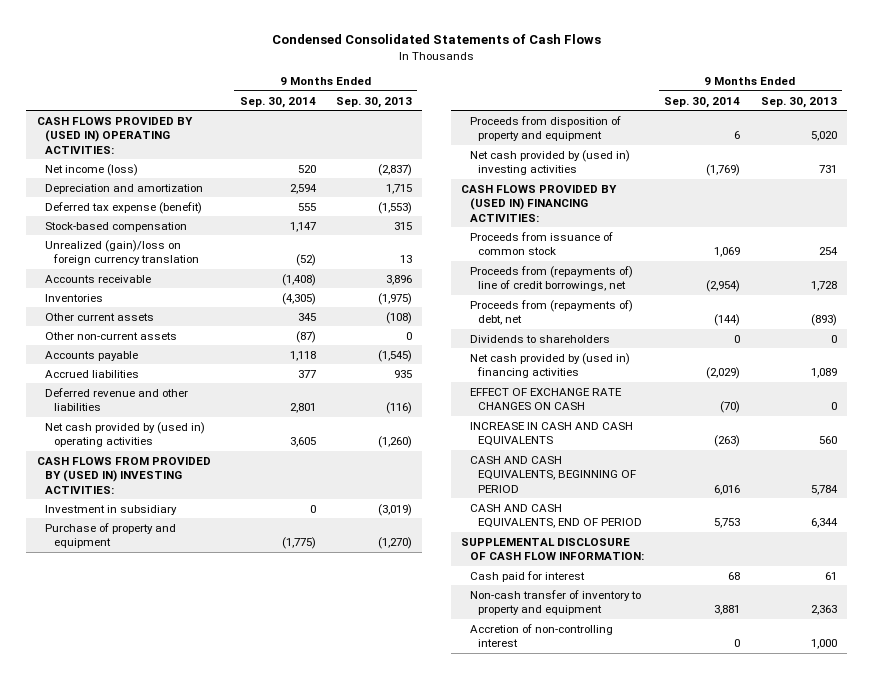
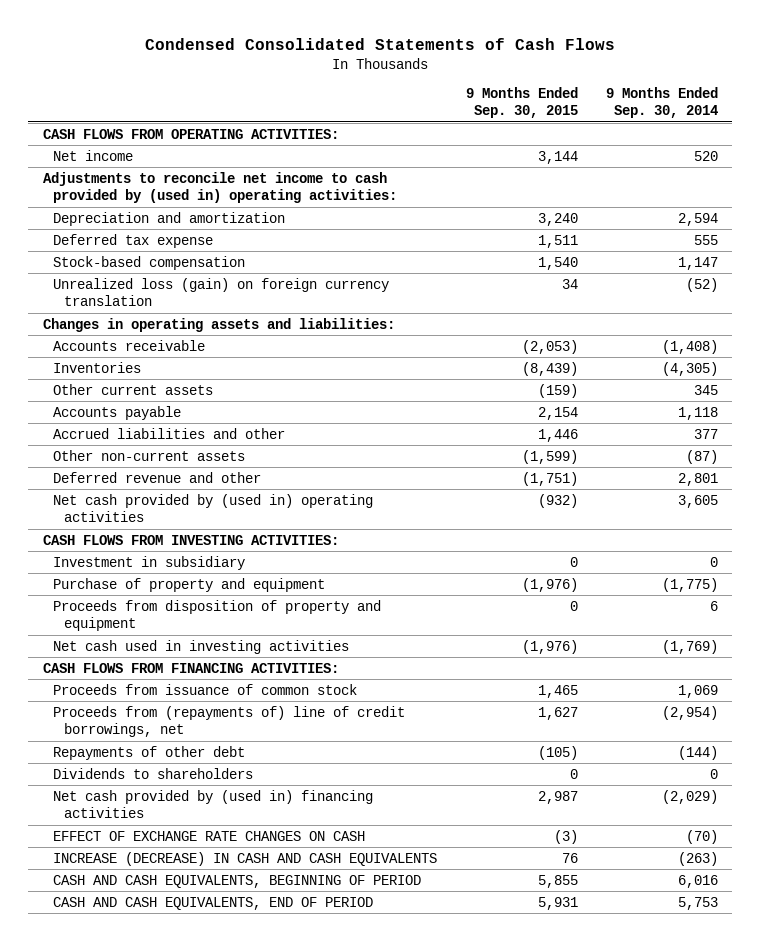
[336,96,413,108] Sep. 30, 2013 -> none
none -> [465,87,578,119] 9 Months Ended Sep. 30, 2015
[36,116,193,154] CASH FLOWS PROVIDED BY (USED IN) OPERATING ACTIVITIES: -> [42,128,339,139] CASH FLOWS FROM OPERATING ACTIVITIES:
[45,163,139,176] Net income (loss) -> [53,149,134,161] Net income
none -> [42,171,398,203] Adjustments to reconcile net income to cash provided by (used in) operating activities:
[45,201,203,214] Deferred tax expense (benefit) -> [53,233,214,248] Deferred tax expense
[45,239,199,266] Unrealized (gain)/loss on foreign currency translation -> [53,277,390,306] Unrealized loss (gain) on foreign currency translation
none -> [42,317,395,332] Changes in operating assets and liabilities:
[45,369,140,378] Accrued liabilities -> [53,427,286,439] Accrued liabilities and other
[45,331,178,340] Other non-current assets -> [53,449,246,461] Other non-current assets
[45,387,189,412] Deferred revenue and other liabilities -> [53,471,262,483] Deferred revenue and other
[36,456,211,494] CASH FLOWS FROM PROVIDED BY (USED IN) INVESTING ACTIVITIES: -> [42,534,339,545] CASH FLOWS FROM INVESTING ACTIVITIES:
[469,149,630,176] Net cash provided by (used in) investing activities -> [53,639,350,654] Net cash used in investing activities
[461,184,618,222] CASH FLOWS PROVIDED BY (USED IN) FINANCING ACTIVITIES: -> [42,662,339,673] CASH FLOWS FROM FINANCING ACTIVITIES:
[469,299,633,326] Proceeds from (repayments of) debt, net -> [53,745,246,760] Repayments of other debt
[469,421,633,447] INCREASE IN CASH AND CASH EQUIVALENTS -> [53,851,438,866] INCREASE (DECREASE) IN CASH AND CASH EQUIVALENTS
[461,537,644,561] SUPPLEMENTAL DISCLOSURE OF CASH FLOW INFORMATION: -> none
[469,570,585,582] Cash paid for interest -> none
[469,589,641,616] Non-cash transfer of inventory to property and equipment -> none
[469,623,613,648] Accretion of non-controlling interest -> none

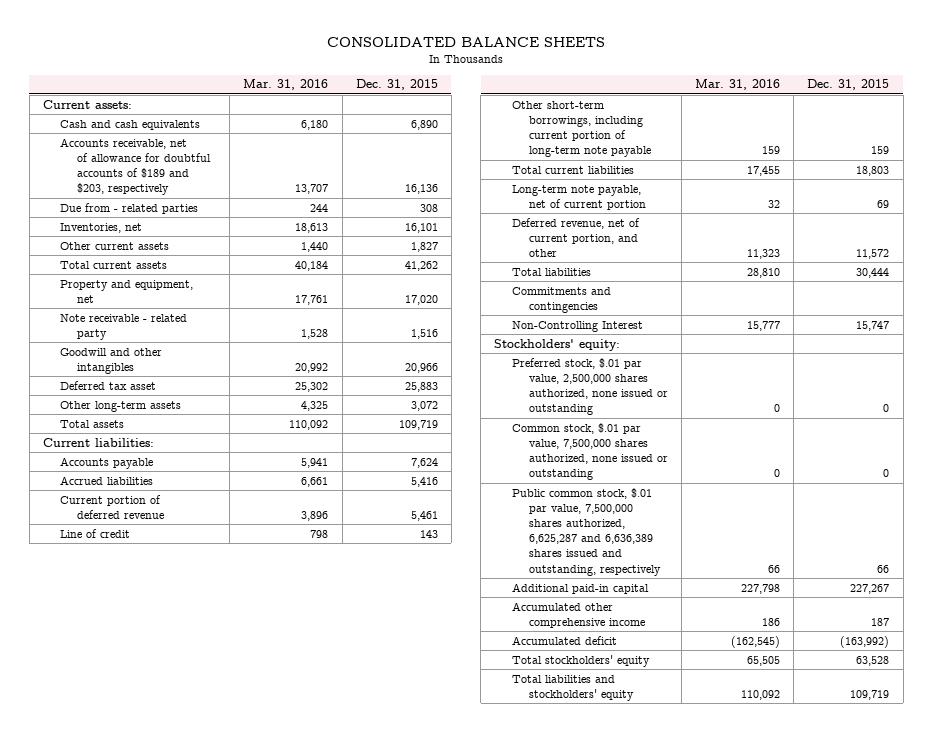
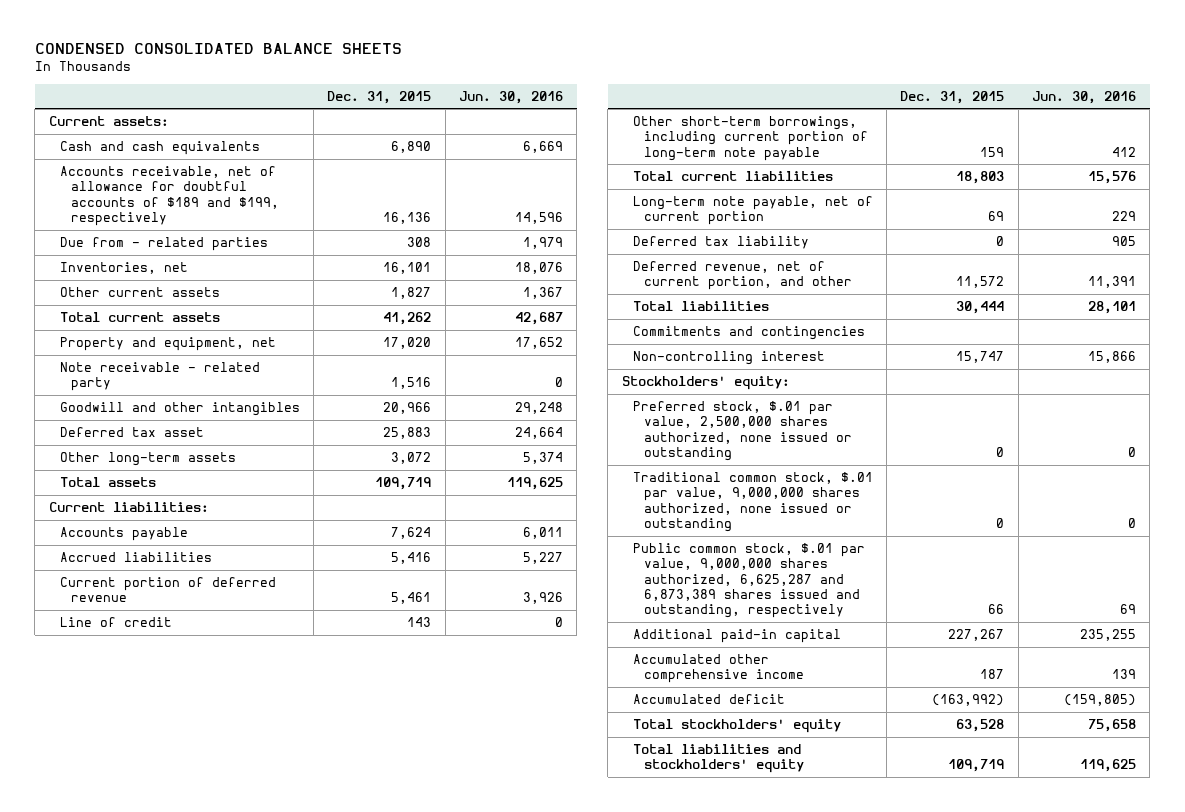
[327,37,606,48] CONSOLIDATED BALANCE SHEETS -> [34,43,402,55] CONDENSED CONSOLIDATED BALANCE SHEETS
[243,79,329,91] Mar. 31, 2016 -> none
none -> [458,90,563,104] Jun. 30, 2016
[59,137,212,196] Accounts receivable, net of allowance for doubtful accounts of $189 and $203, respectively -> [59,166,279,226] Accounts receivable, net of allowance for doubtful accounts of $189 and $199, respectively
none -> [632,236,809,250] Deferred tax liability
[511,320,643,332] Non-Controlling Interest -> [632,351,825,366] Non-controlling interest
[511,422,668,481] Common stock, $.01 par value, 7,500,000 shares authorized, none issued or outstanding -> [632,472,873,532] Traditional common stock, $.01 par value, 9,000,000 shares authorized, none issued or outstanding
[511,487,661,576] Public common stock, $.01 par value, 7,500,000 shares authorized, 6,625,287 and 6,636,389 shares issued and outstanding, respectively -> [632,543,865,619] Public common stock, $.01 par value, 9,000,000 shares authorized, 6,625,287 and 6,873,389 shares issued and outstanding, respectively

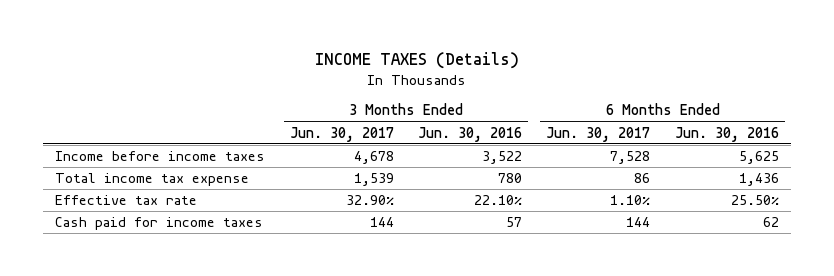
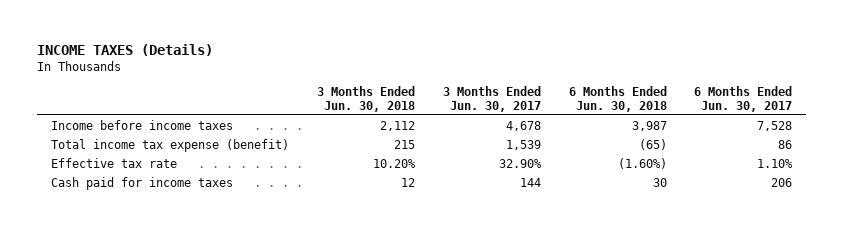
[418,126,523,142] Jun. 30, 2016 -> none
[674,126,779,142] Jun. 30, 2016 -> none
none -> [316,86,415,112] 3 Months Ended Jun. 30, 2018
none -> [568,86,667,112] 6 Months Ended Jun. 30, 2018
[55,173,250,187] Total income tax expense -> [51,138,290,152] Total income tax expense (benefit)
[626,217,651,228] 144 -> [771,177,793,187] 206

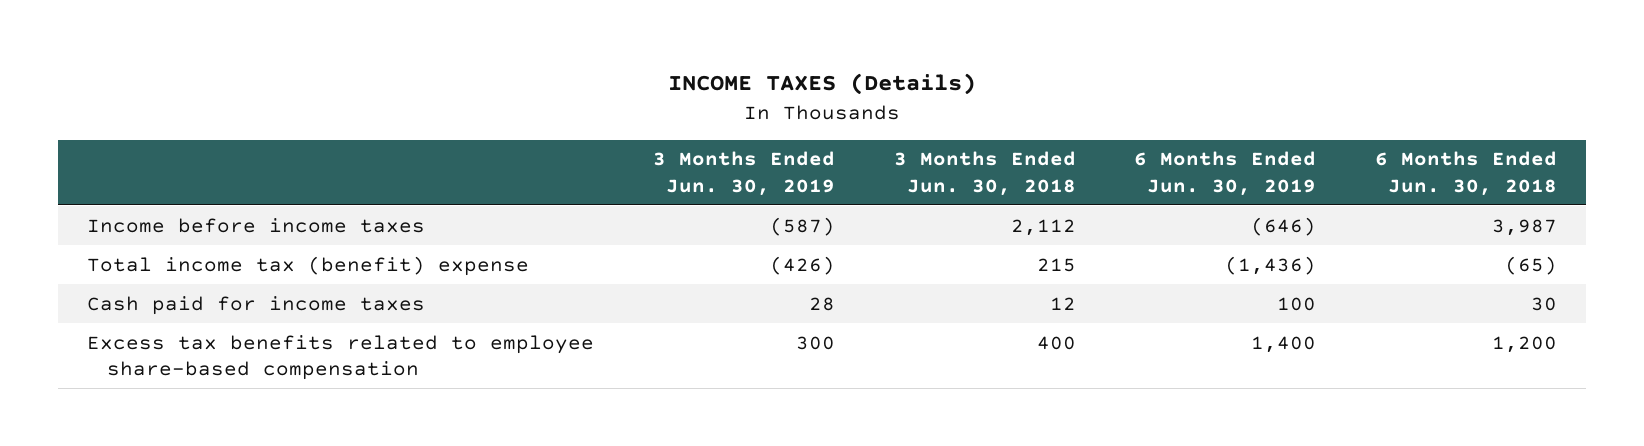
[442,86,541,112] 3 Months Ended Jun. 30, 2017 -> none
[694,86,793,112] 6 Months Ended Jun. 30, 2017 -> none
none -> [653,151,836,196] 3 Months Ended Jun. 30, 2019
none -> [1134,151,1317,196] 6 Months Ended Jun. 30, 2019
[51,157,178,168] Effective tax rate -> none
[51,138,290,152] Total income tax expense (benefit) -> [87,255,530,276] Total income tax (benefit) expense
none -> [87,334,595,381] Excess tax benefits related to employee share-based compensation

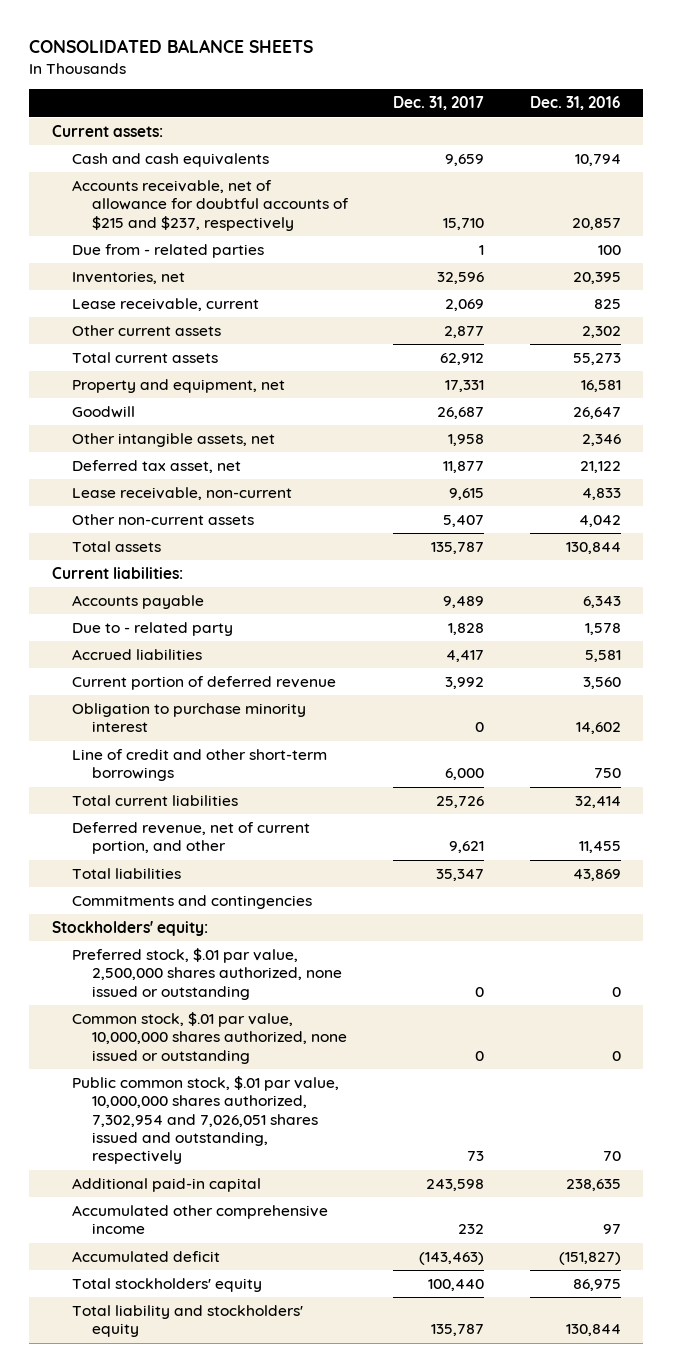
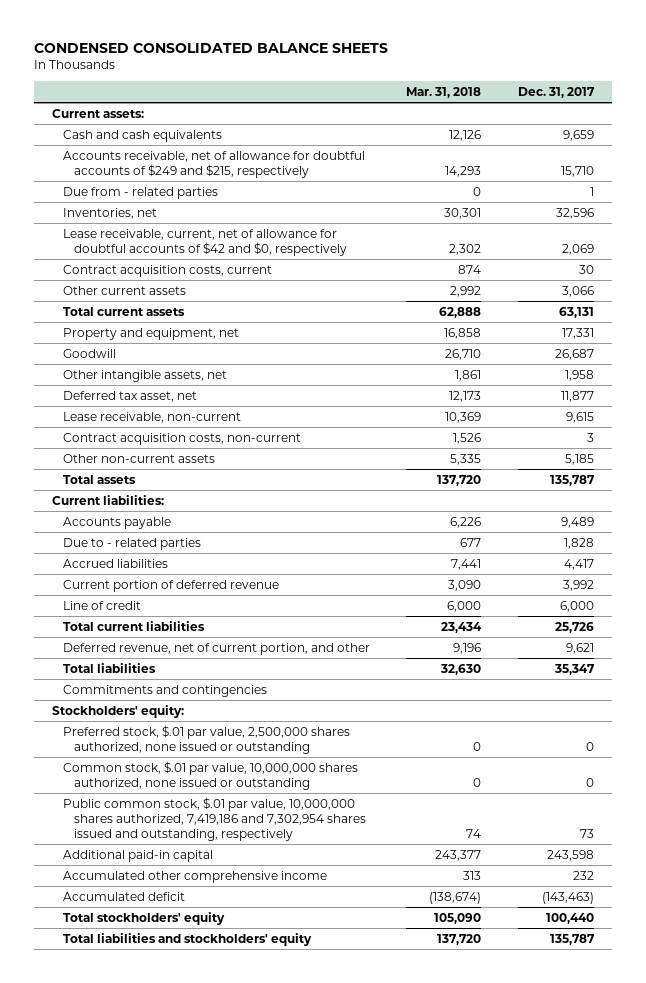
[29,39,314,54] CONSOLIDATED BALANCE SHEETS -> [34,42,389,53] CONDENSED CONSOLIDATED BALANCE SHEETS
[529,96,621,111] Dec. 31, 2016 -> none
none -> [406,87,482,99] Mar. 31, 2018
[71,180,349,231] Accounts receivable, net of allowance for doubtful accounts of $215 and $237, respectively -> [62,150,365,178] Accounts receivable, net of allowance for doubtful accounts of $249 and $215, respectively
[71,298,259,312] Lease receivable, current -> [62,228,347,256] Lease receivable, current, net of allowance for doubtful accounts of $42 and $0, respectively
none -> [62,264,272,277] Contract acquisition costs, current
[444,326,485,339] 2,877 -> [561,285,594,297] 3,066
[440,353,485,366] 62,912 -> [558,306,594,318] 63,131
none -> [62,432,301,445] Contract acquisition costs, non-current
[443,515,485,528] 5,407 -> [564,453,594,465] 5,185
[71,622,233,637] Due to - related party -> [62,537,201,550] Due to - related parties
[71,703,306,733] Obligation to purchase minority interest -> none
[71,749,327,782] Line of credit and other short-term borrowings -> [62,600,141,610] Line of credit
[71,1076,339,1165] Public common stock, $.01 par value, 10,000,000 shares authorized, 7,302,954 and 7,026,051 shares issued and outstanding, respectively -> [62,796,366,841] Public common stock, $.01 par value, 10,000,000 shares authorized, 7,419,186 and 7,302,954 shares issued and outstanding, respectively
[71,1305,303,1338] Total liability and stockholders' equity -> [62,932,312,946] Total liabilities and stockholders' equity

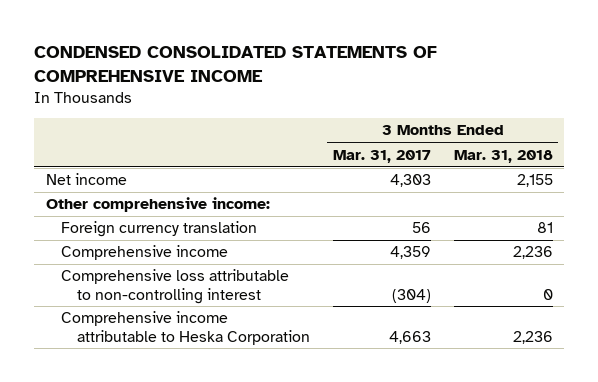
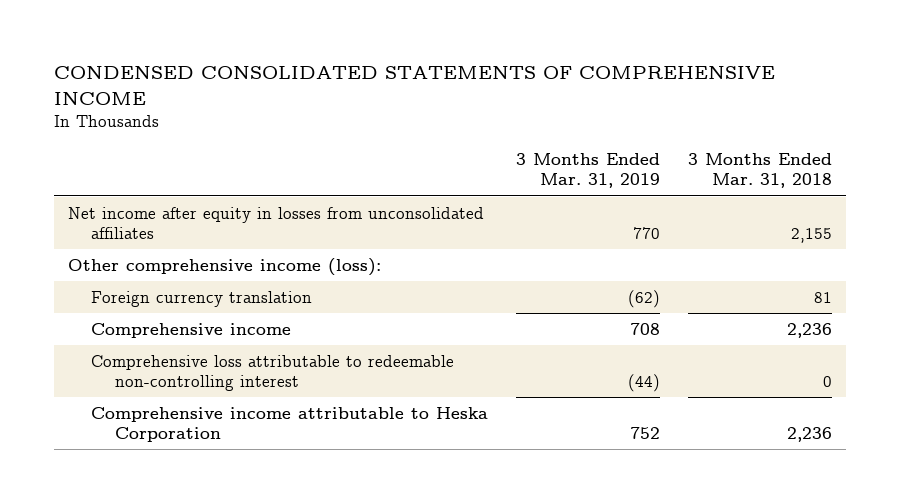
[332,149,431,163] Mar. 31, 2017 -> none
none -> [516,152,661,189] 3 Months Ended Mar. 31, 2019
[45,173,127,186] Net income -> [67,206,484,239] Net income after equity in losses from unconsolidated affiliates
[45,197,270,213] Other comprehensive income: -> [67,257,381,276] Other comprehensive income (loss):
[61,269,290,304] Comprehensive loss attributable to non-controlling interest -> [91,354,455,391] Comprehensive loss attributable to redeemable non-controlling interest

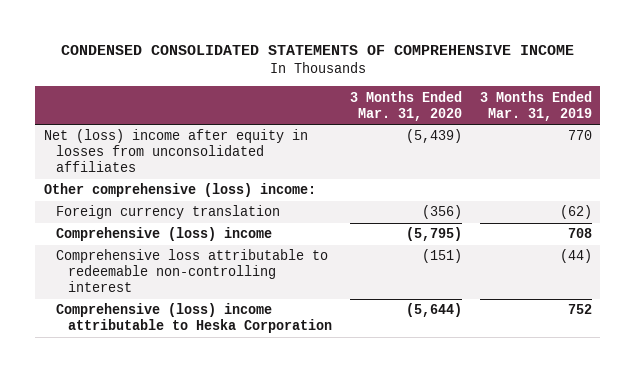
[688,152,833,189] 3 Months Ended Mar. 31, 2018 -> none
none -> [349,90,462,121] 3 Months Ended Mar. 31, 2020
[67,206,484,239] Net income after equity in losses from unconsolidated affiliates -> [43,129,308,173] Net (loss) income after equity in losses from unconsolidated affiliates
[67,257,381,276] Other comprehensive income (loss): -> [43,183,316,198] Other comprehensive (loss) income:
[91,322,292,338] Comprehensive income -> [55,227,272,242] Comprehensive (loss) income
[91,406,489,442] Comprehensive income attributable to Heska Corporation -> [55,303,333,334] Comprehensive (loss) income attributable to Heska Corporation

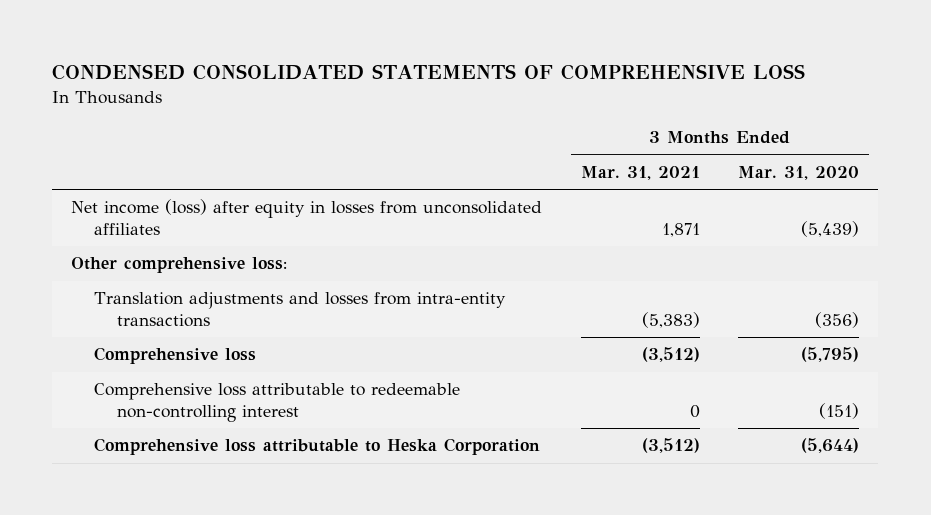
[60,45,574,56] CONDENSED CONSOLIDATED STATEMENTS OF COMPREHENSIVE INCOME -> [52,64,806,81] CONDENSED CONSOLIDATED STATEMENTS OF COMPREHENSIVE LOSS
[479,90,592,121] 3 Months Ended Mar. 31, 2019 -> none
none -> [580,166,700,181] Mar. 31, 2021
[43,129,308,173] Net (loss) income after equity in losses from unconsolidated affiliates -> [71,199,543,235] Net income (loss) after equity in losses from unconsolidated affiliates
[43,183,316,198] Other comprehensive (loss) income: -> [71,257,288,274] Other comprehensive loss:
[55,205,280,220] Foreign currency translation -> [94,292,507,327] Translation adjustments and losses from intra-entity transactions
[55,227,272,242] Comprehensive (loss) income -> [94,347,257,365] Comprehensive loss
[55,303,333,334] Comprehensive (loss) income attributable to Heska Corporation -> [94,438,541,456] Comprehensive loss attributable to Heska Corporation

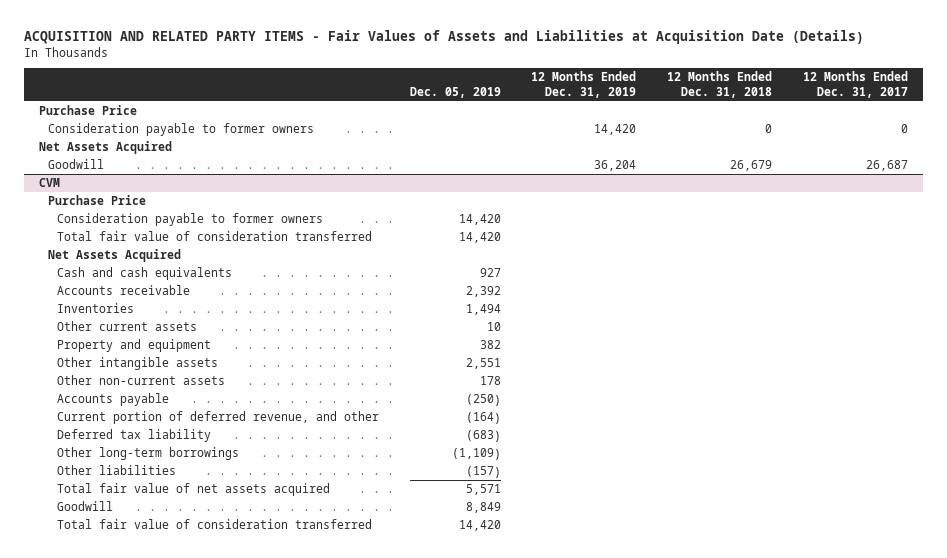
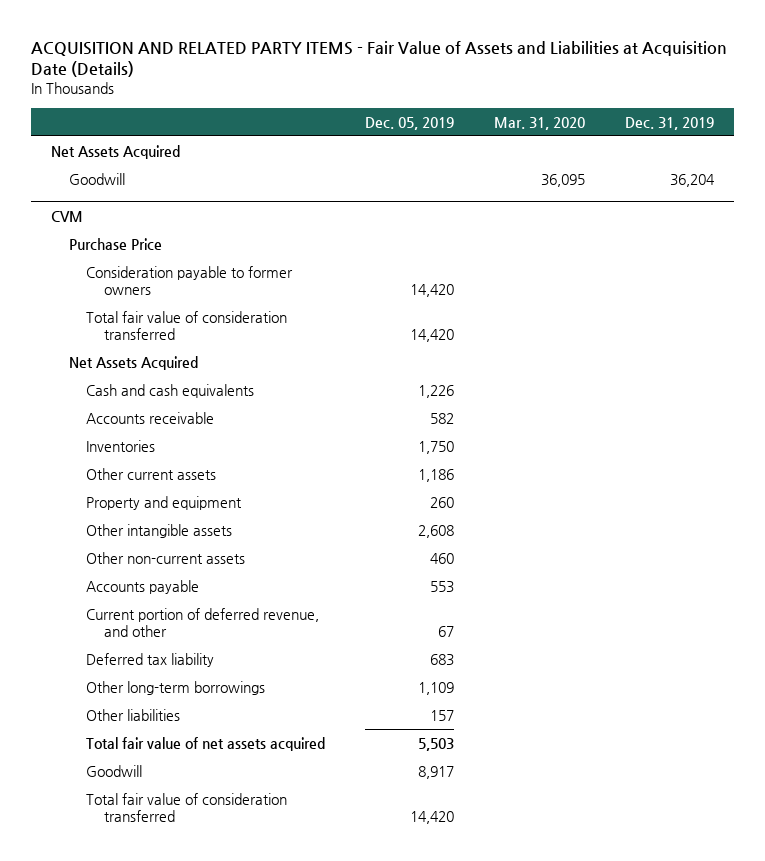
[23,30,864,45] ACQUISITION AND RELATED PARTY ITEMS - Fair Values of Assets and Liabilities at Acquisition Date (Details) -> [30,40,727,78] ACQUISITION AND RELATED PARTY ITEMS - Fair Value of Assets and Liabilities at Acquisition Date (Details)
[531,71,637,98] 12 Months Ended Dec. 31, 2019 -> none
[666,71,772,98] 12 Months Ended Dec. 31, 2018 -> none
[802,71,908,98] 12 Months Ended Dec. 31, 2017 -> none
none -> [494,116,586,130] Mar. 31, 2020
none -> [625,116,715,130] Dec. 31, 2019
[39,105,138,116] Purchase Price -> none
[48,123,315,137] Consideration payable to former owners -> none
[479,268,501,278] 927 -> [418,385,455,399] 1,226
[465,286,501,298] 2,392 -> [430,413,455,425] 582
[465,304,501,316] 1,494 -> [418,441,455,455] 1,750
[486,322,501,332] 10 -> [418,469,455,483] 1,186
[479,340,501,350] 382 -> [430,497,455,509] 260
[465,358,501,370] 2,551 -> [418,525,455,539] 2,608
[479,376,501,386] 178 -> [430,553,455,565] 460
[465,394,501,407] (250) -> [430,581,455,594] 553
[465,412,501,425] (164) -> [438,626,455,638] 67
[465,430,501,443] (683) -> [430,654,455,667] 683
[451,448,501,461] (1,109) -> [418,682,455,696] 1,109
[465,466,501,479] (157) -> [430,710,455,722] 157
[465,484,501,496] 5,571 -> [418,738,455,752] 5,503
[465,502,501,514] 8,849 -> [418,766,455,780] 8,917

